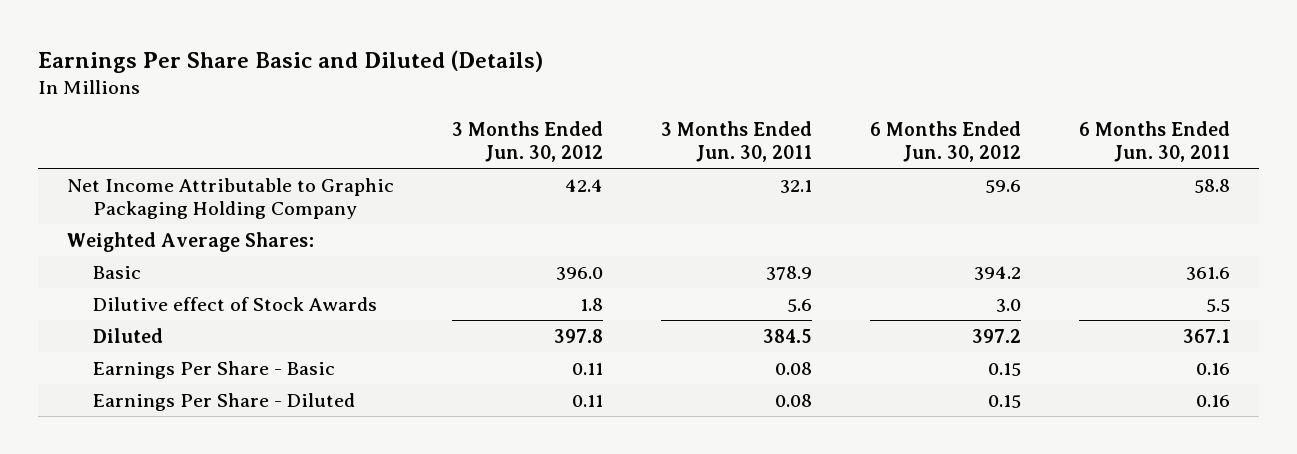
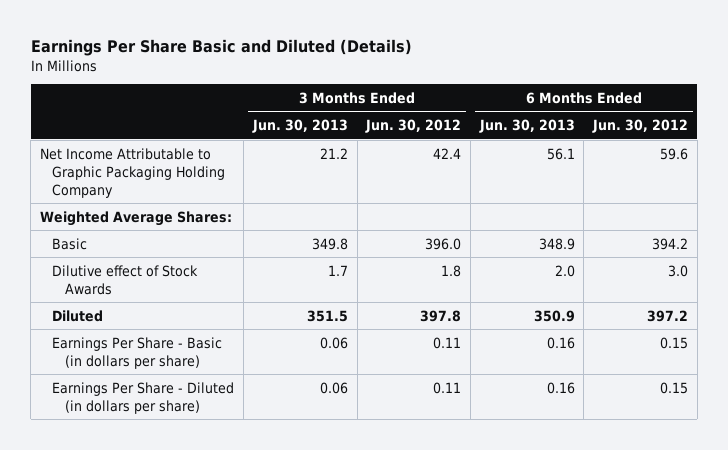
[660,121,812,162] 3 Months Ended Jun. 30, 2011 -> none
[1079,121,1231,162] 6 Months Ended Jun. 30, 2011 -> none
none -> [251,119,348,134] Jun. 30, 2013
none -> [478,119,575,134] Jun. 30, 2013
[92,360,335,379] Earnings Per Share - Basic -> [52,336,223,369] Earnings Per Share - Basic (in dollars per share)
[92,392,355,411] Earnings Per Share - Diluted -> [52,381,235,414] Earnings Per Share - Diluted (in dollars per share)

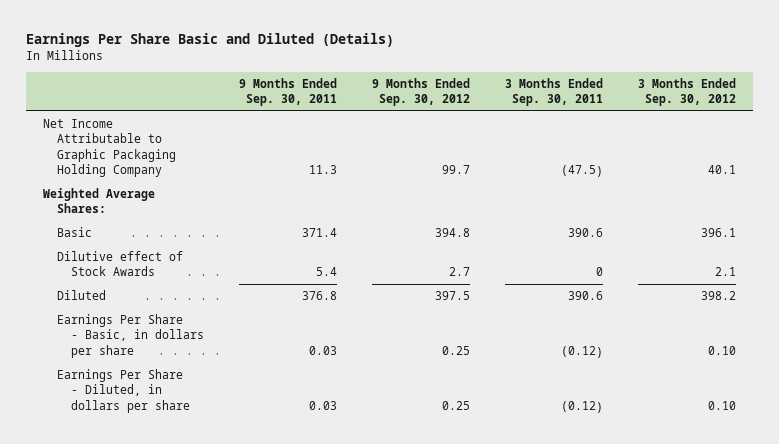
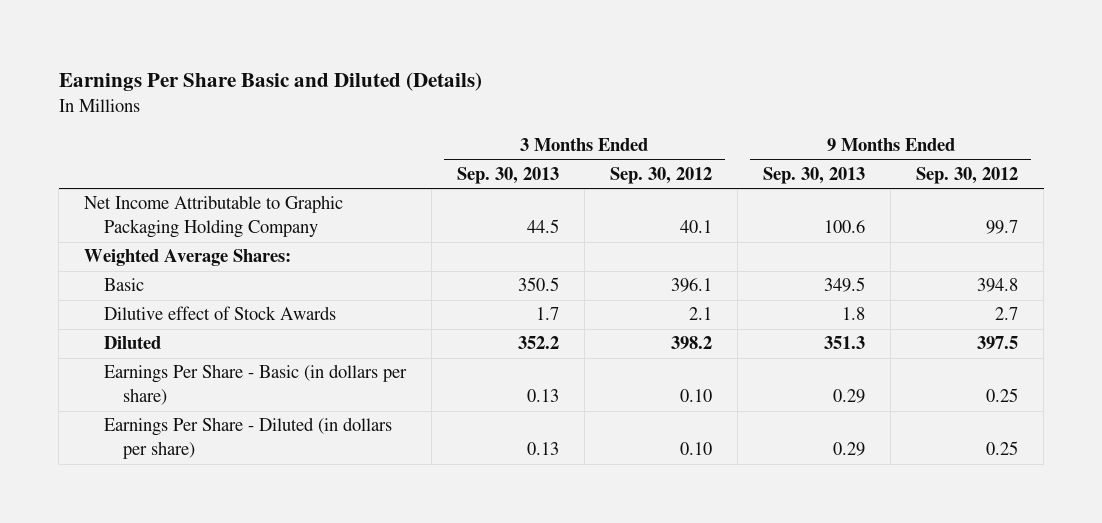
[238,77,337,107] 9 Months Ended Sep. 30, 2011 -> none
[504,77,603,107] 3 Months Ended Sep. 30, 2011 -> none
none -> [456,166,559,184] Sep. 30, 2013
none -> [762,166,865,184] Sep. 30, 2013
[56,314,204,358] Earnings Per Share - Basic, in dollars per share -> [103,364,407,406] Earnings Per Share - Basic (in dollars per share)
[56,369,190,413] Earnings Per Share - Diluted, in dollars per share -> [103,417,392,460] Earnings Per Share - Diluted (in dollars per share)

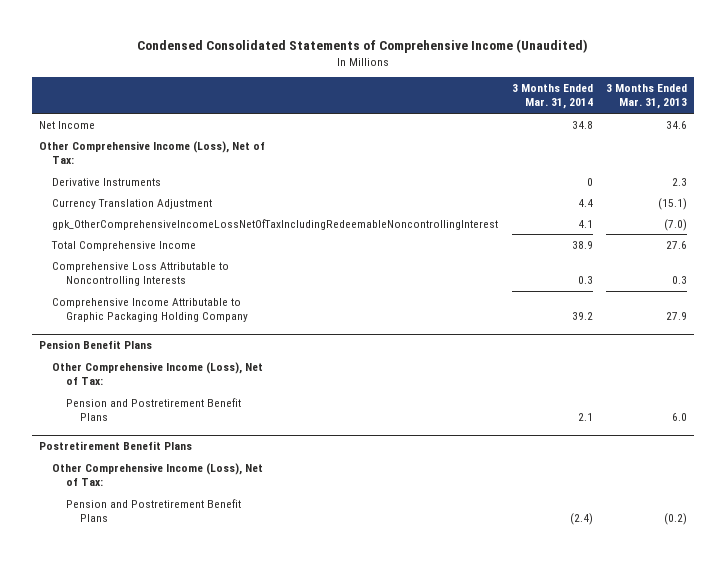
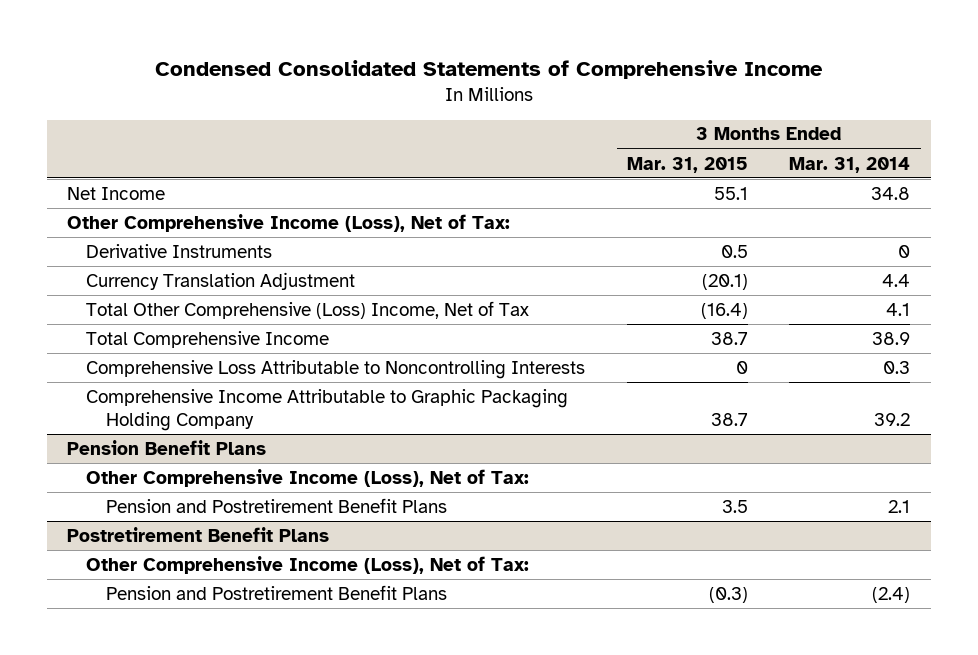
[137,39,589,54] Condensed Consolidated Statements of Comprehensive Income (Unaudited) -> [154,59,823,79] Condensed Consolidated Statements of Comprehensive Income
[606,84,688,110] 3 Months Ended Mar. 31, 2013 -> none
none -> [626,156,748,173] Mar. 31, 2015
[52,218,499,230] gpk_OtherComprehensiveIncomeLossNetOfTaxIncludingRedeemableNoncontrollingInterest -> [86,300,530,319] Total Other Comprehensive (Loss) Income, Net of Tax

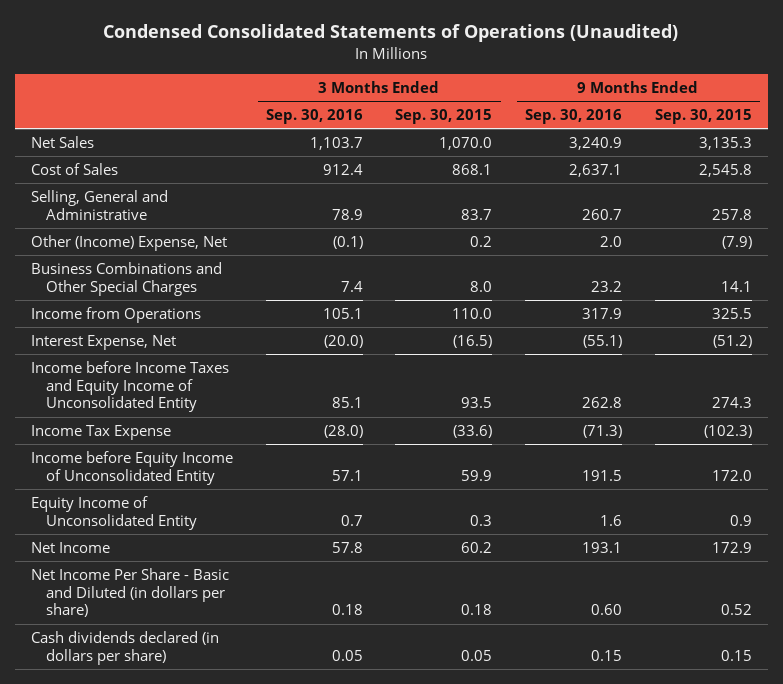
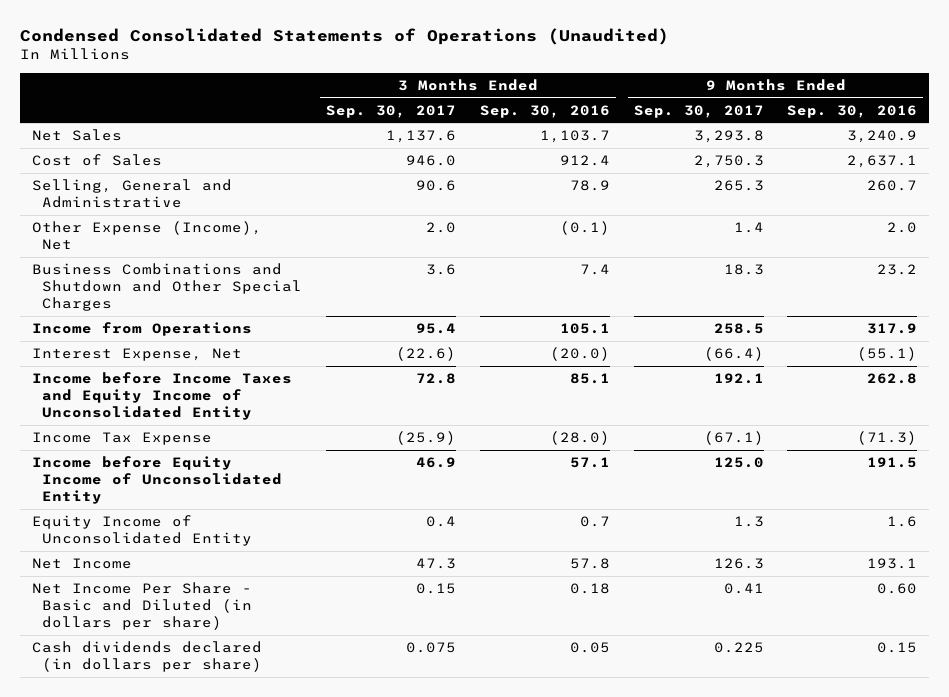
[395,108,493,124] Sep. 30, 2015 -> none
[654,108,752,124] Sep. 30, 2015 -> none
none -> [326,104,457,118] Sep. 30, 2017
none -> [633,104,764,118] Sep. 30, 2017
[31,234,228,251] Other (Income) Expense, Net -> [31,221,262,251] Other Expense (Income), Net
[31,261,223,296] Business Combinations and Other Special Charges -> [31,263,303,312] Business Combinations and Shutdown and Other Special Charges

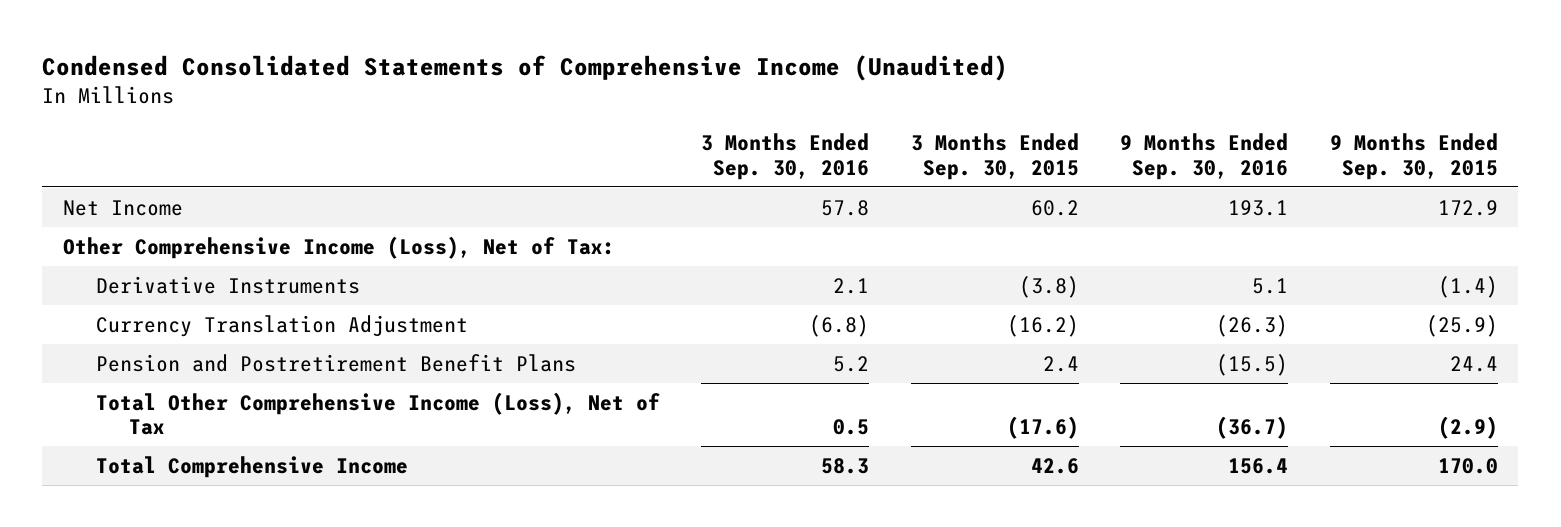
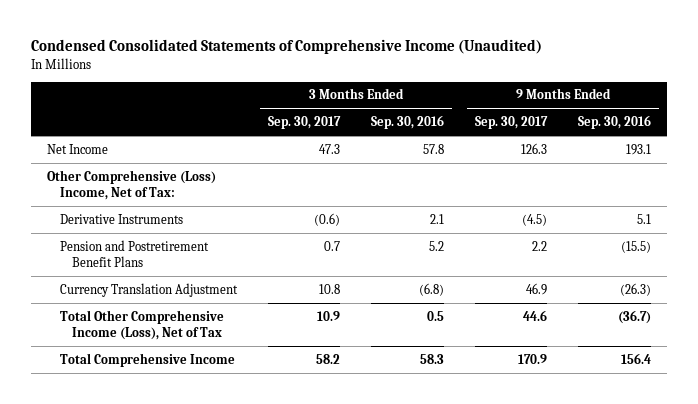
[910,133,1079,180] 3 Months Ended Sep. 30, 2015 -> none
[1329,133,1498,180] 9 Months Ended Sep. 30, 2015 -> none
none -> [267,116,341,130] Sep. 30, 2017
none -> [475,116,549,130] Sep. 30, 2017
[62,235,615,259] Other Comprehensive Income (Loss), Net of Tax: -> [47,169,217,201] Other Comprehensive (Loss) Income, Net of Tax:
[96,314,469,337] Currency Translation Adjustment -> [59,282,238,297] Currency Translation Adjustment

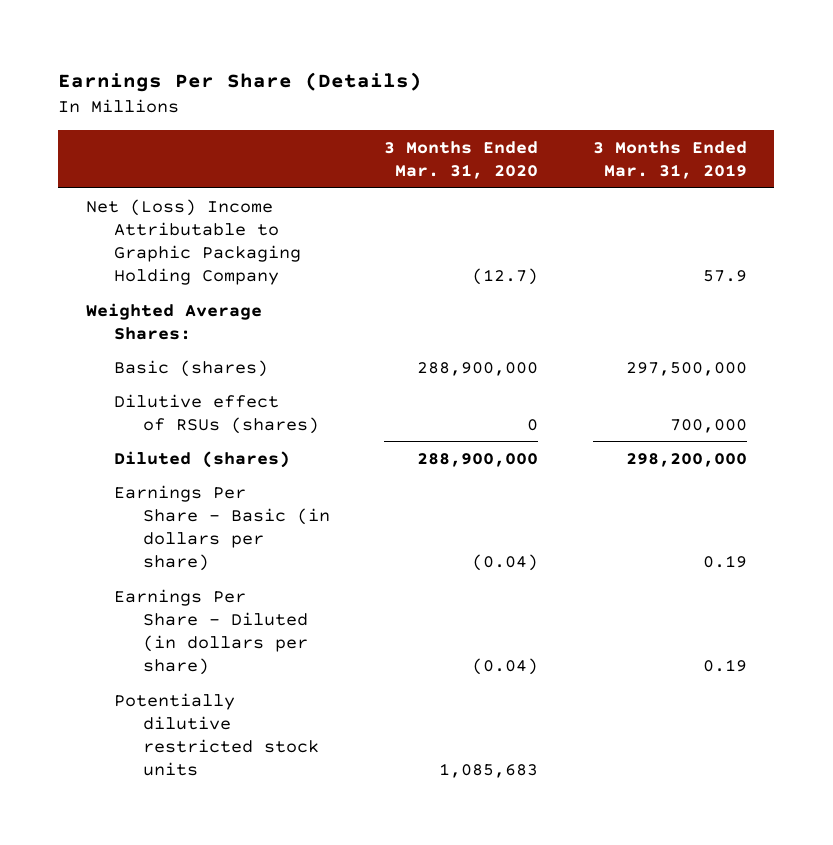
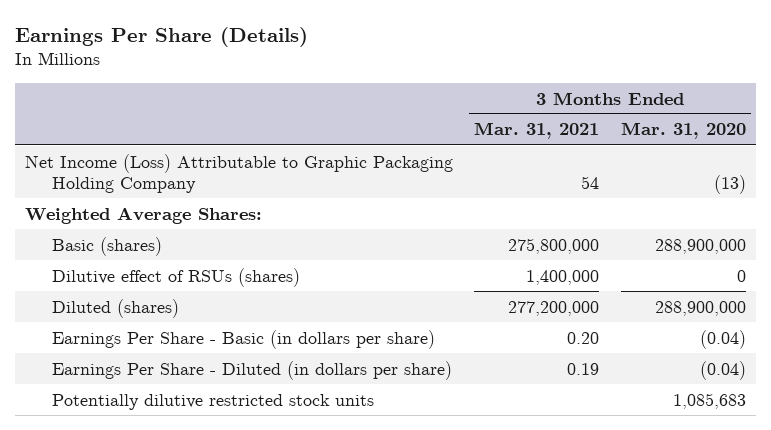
[592,141,747,180] 3 Months Ended Mar. 31, 2019 -> none
none -> [474,122,600,140] Mar. 31, 2021
[85,198,302,285] Net (Loss) Income Attributable to Graphic Packaging Holding Company -> [25,153,454,193] Net Income (Loss) Attributable to Graphic Packaging Holding Company
[472,267,539,285] (12.7) -> [713,174,746,194] (13)

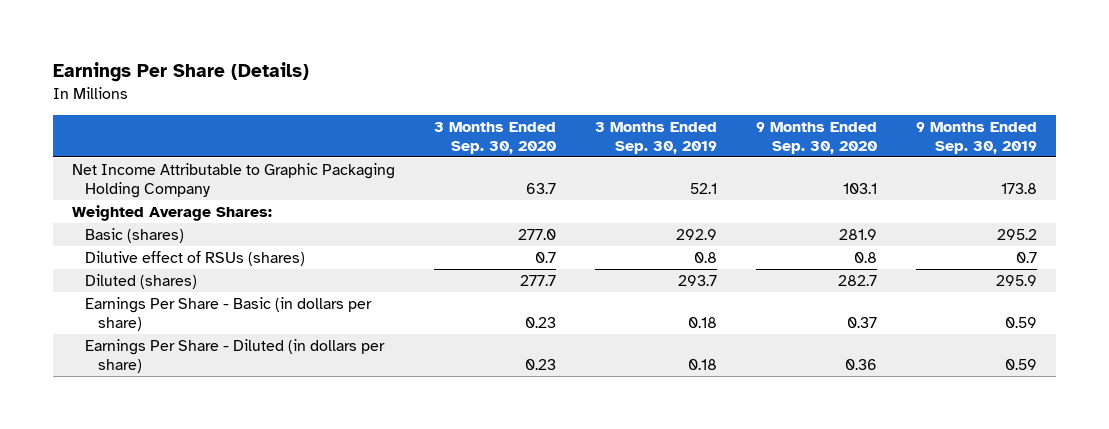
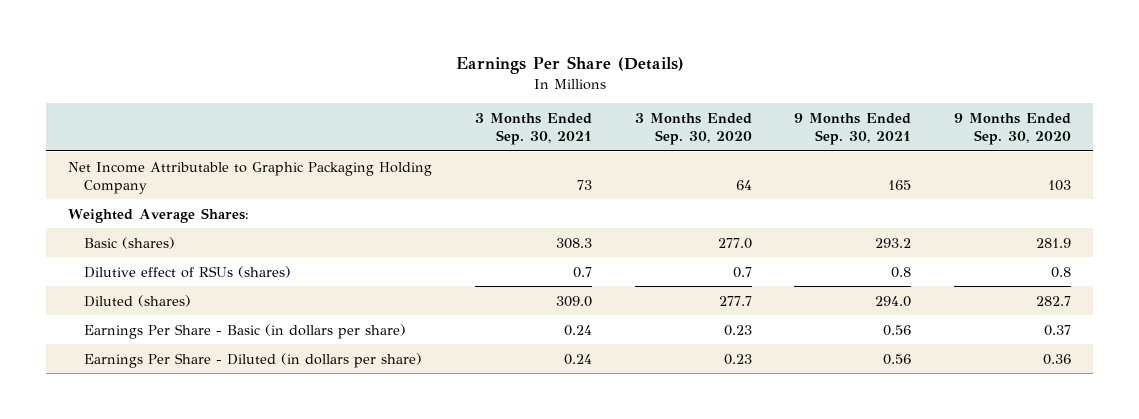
[594,121,717,154] 3 Months Ended Sep. 30, 2019 -> none
[915,121,1037,154] 9 Months Ended Sep. 30, 2019 -> none
none -> [474,112,592,145] 3 Months Ended Sep. 30, 2021
none -> [794,112,912,145] 9 Months Ended Sep. 30, 2021
[526,183,557,195] 63.7 -> [735,179,752,190] 64
[842,183,877,195] 103.1 -> [1048,179,1072,191] 103

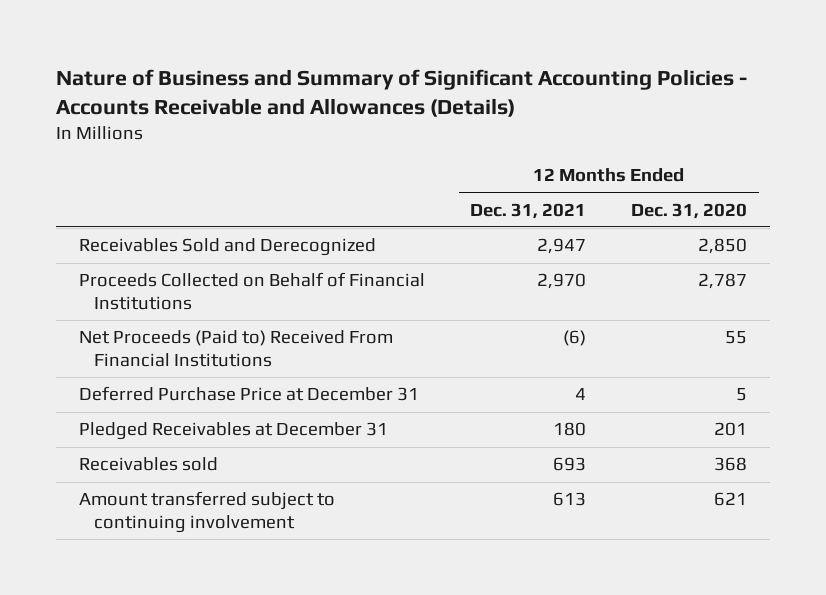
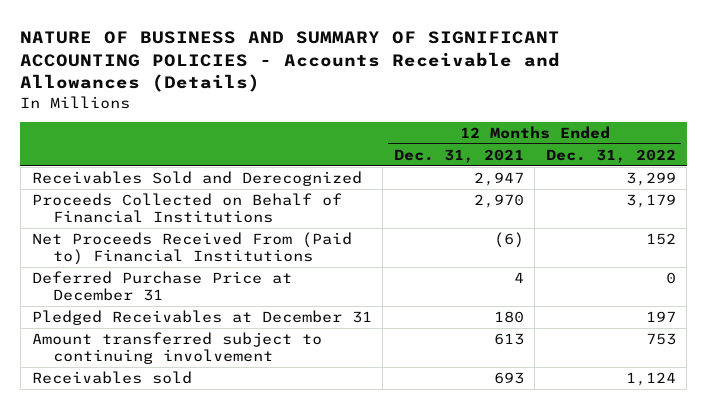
[56,69,748,117] Nature of Business and Summary of Significant Accounting Policies - Accounts Receivable and Allowances (Details) -> [20,31,561,93] NATURE OF BUSINESS AND SUMMARY OF SIGNIFICANT ACCOUNTING POLICIES - Accounts Receivable and Allowances (Details)
[631,202,748,219] Dec. 31, 2020 -> none
none -> [545,148,676,163] Dec. 31, 2022
[78,330,393,368] Net Proceeds (Paid to) Received From Financial Institutions -> [31,231,352,266] Net Proceeds Received From (Paid to) Financial Institutions
[78,457,218,472] Receivables sold -> [31,370,192,384] Receivables sold

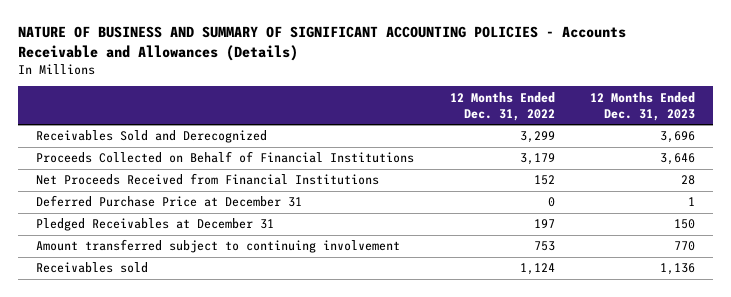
[393,148,524,163] Dec. 31, 2021 -> none
none -> [590,91,696,121] 12 Months Ended Dec. 31, 2023
[31,231,352,266] Net Proceeds Received From (Paid to) Financial Institutions -> [35,173,379,186] Net Proceeds Received from Financial Institutions

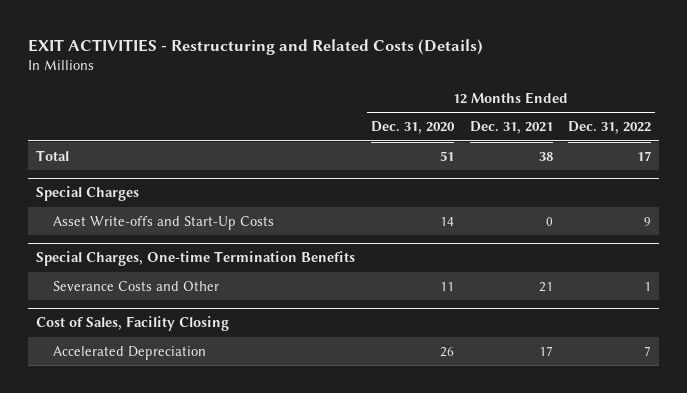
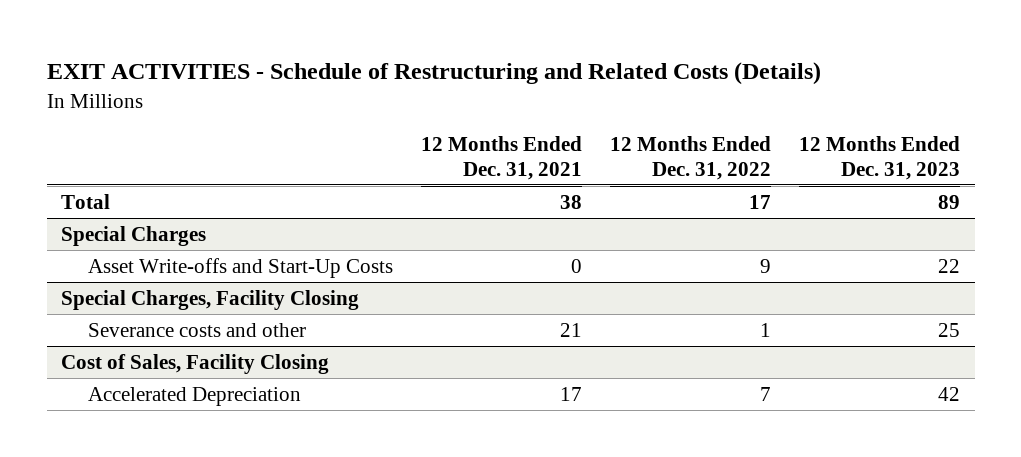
[28,38,484,55] EXIT ACTIVITIES - Restructuring and Related Costs (Details) -> [46,62,821,86] EXIT ACTIVITIES - Schedule of Restructuring and Related Costs (Details)
[370,121,455,135] Dec. 31, 2020 -> none
none -> [799,136,961,180] 12 Months Ended Dec. 31, 2023
[36,251,356,267] Special Charges, One-time Termination Benefits -> none
none -> [60,289,359,310] Special Charges, Facility Closing
[53,280,220,291] Severance Costs and Other -> [87,322,306,337] Severance costs and other

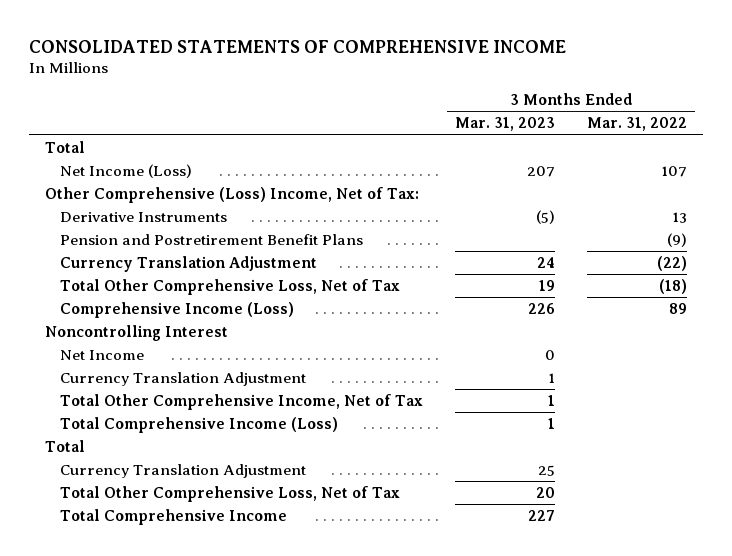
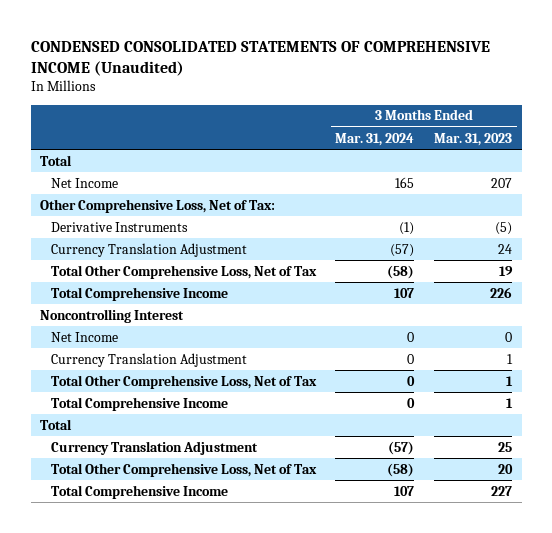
[28,39,566,53] CONSOLIDATED STATEMENTS OF COMPREHENSIVE INCOME -> [30,40,490,76] CONDENSED CONSOLIDATED STATEMENTS OF COMPREHENSIVE INCOME (Unaudited)
[587,117,688,132] Mar. 31, 2022 -> none
none -> [335,132,415,146] Mar. 31, 2024
[60,163,193,178] Net Income (Loss) -> [51,177,119,188] Net Income
[45,186,420,203] Other Comprehensive (Loss) Income, Net of Tax: -> [40,198,276,213] Other Comprehensive Loss, Net of Tax:
[60,233,364,245] Pension and Postretirement Benefit Plans -> none
[60,301,295,318] Comprehensive Income (Loss) -> [51,286,229,301] Total Comprehensive Income
[60,393,424,410] Total Other Comprehensive Income, Net of Tax -> [51,374,318,389] Total Other Comprehensive Loss, Net of Tax
[60,416,339,433] Total Comprehensive Income (Loss) -> [51,396,229,411] Total Comprehensive Income

